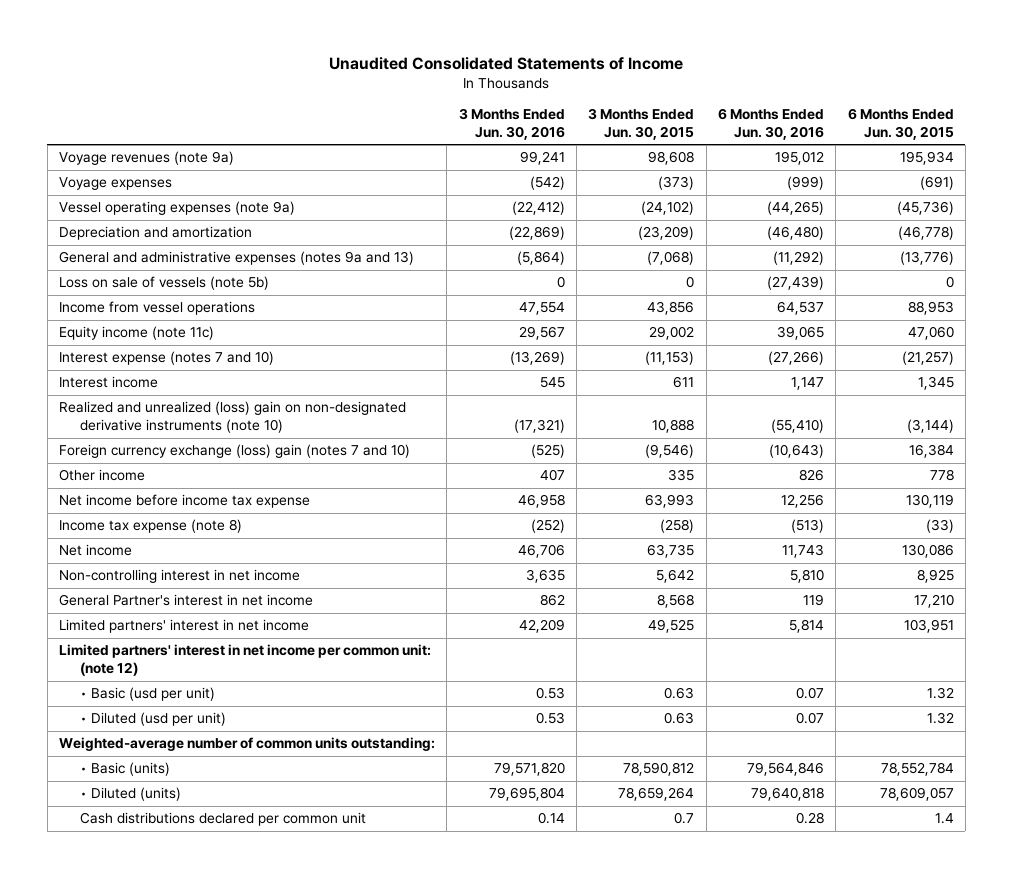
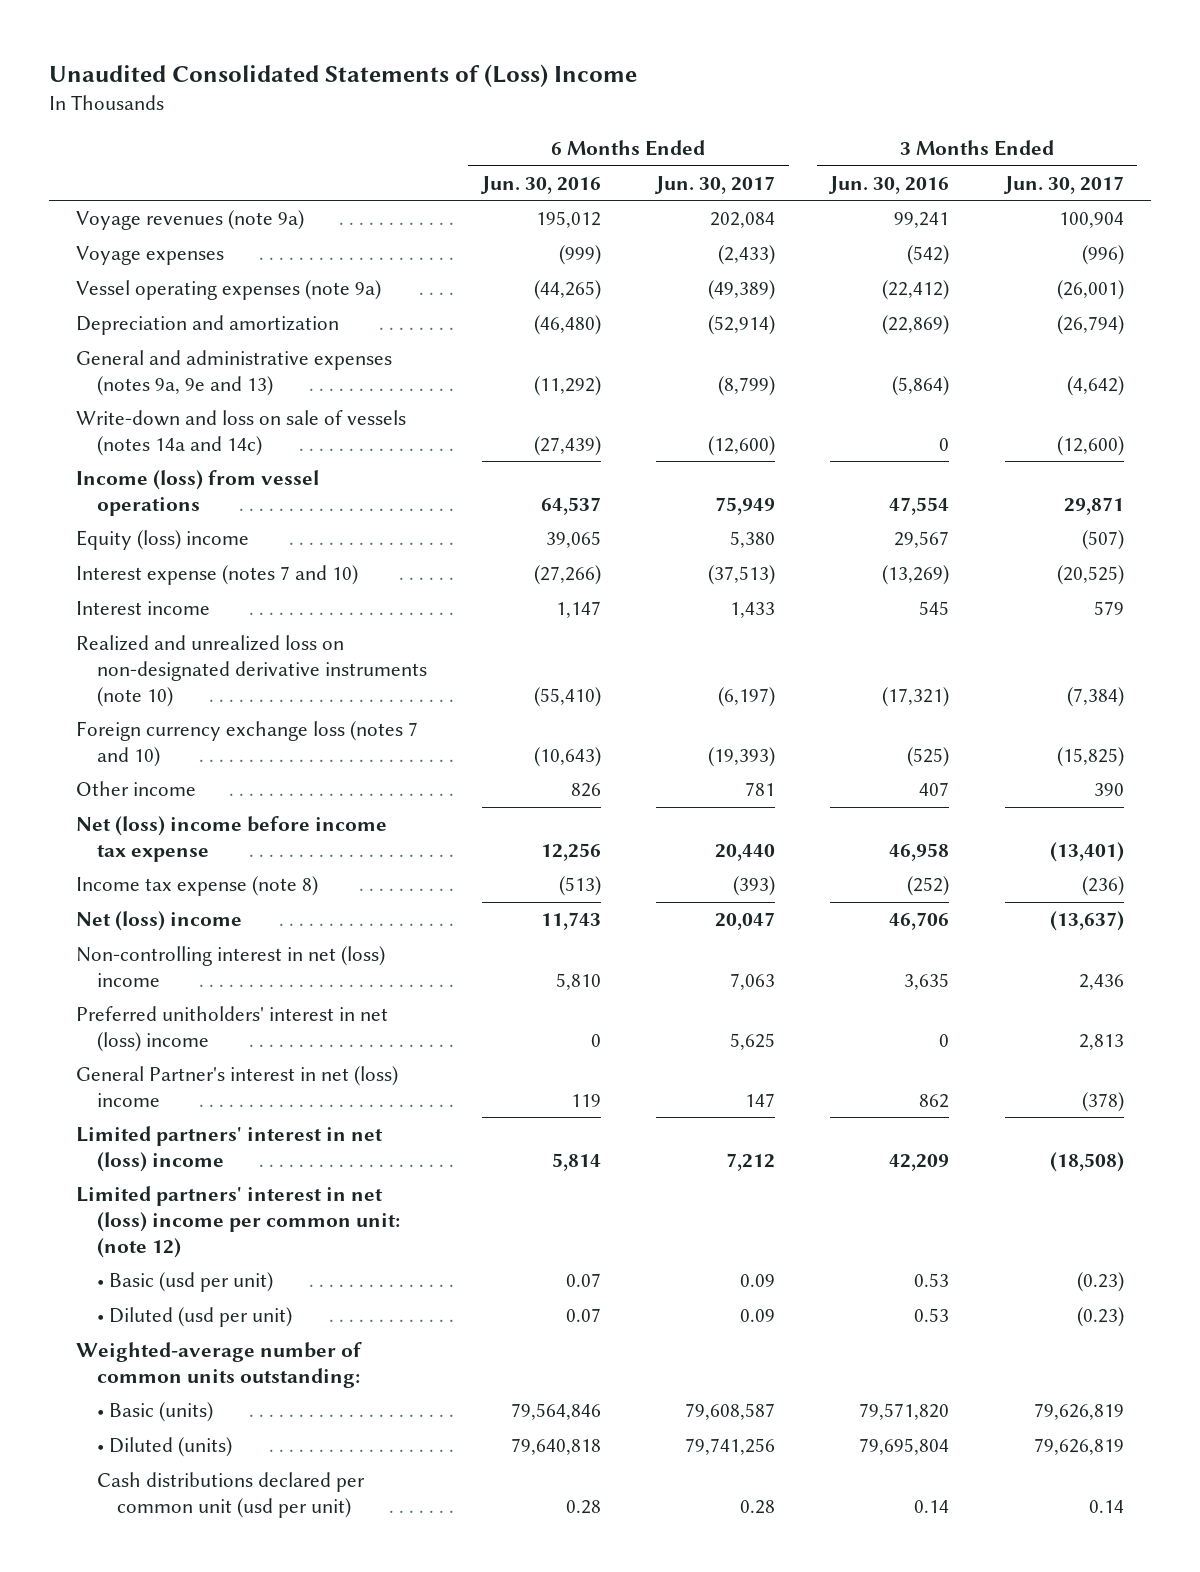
[329,56,684,70] Unaudited Consolidated Statements of Income -> [48,63,637,87] Unaudited Consolidated Statements of (Loss) Income
[588,107,695,140] 3 Months Ended Jun. 30, 2015 -> none
[847,107,954,140] 6 Months Ended Jun. 30, 2015 -> none
none -> [654,176,776,195] Jun. 30, 2017
none -> [1002,176,1124,195] Jun. 30, 2017
[59,251,415,266] General and administrative expenses (notes 9a and 13) -> [76,350,393,397] General and administrative expenses (notes 9a, 9e and 13)
[59,276,270,291] Loss on sale of vessels (note 5b) -> [76,410,407,457] Write-down and loss on sale of vessels (notes 14a and 14c)
[59,301,256,316] Income from vessel operations -> [76,470,320,517] Income (loss) from vessel operations
[59,326,215,341] Equity income (note 11c) -> [76,530,250,551] Equity (loss) income
[59,401,407,434] Realized and unrealized (loss) gain on non-designated derivative instruments (note 10) -> [76,635,427,707] Realized and unrealized loss on non-designated derivative instruments (note 10)
[59,444,411,459] Foreign currency exchange (loss) gain (notes 7 and 10) -> [76,721,419,768] Foreign currency exchange loss (notes 7 and 10)
[59,494,311,509] Net income before income tax expense -> [76,816,388,863] Net (loss) income before income tax expense
[59,544,133,557] Net income -> [76,911,243,932] Net (loss) income
[59,569,301,584] Non-controlling interest in net income -> [76,946,386,988] Non-controlling interest in net (loss) income
none -> [76,1006,389,1053] Preferred unitholders' interest in net (loss) income
[59,594,314,607] General Partner's interest in net income -> [76,1066,399,1108] General Partner's interest in net (loss) income
[59,619,310,634] Limited partners' interest in net income -> [76,1126,384,1173] Limited partners' interest in net (loss) income
[59,644,432,677] Limited partners' interest in net income per common unit: (note 12) -> [76,1186,400,1258] Limited partners' interest in net (loss) income per common unit: (note 12)
[79,812,366,827] Cash distributions declared per common unit -> [96,1472,365,1519] Cash distributions declared per common unit (usd per unit)

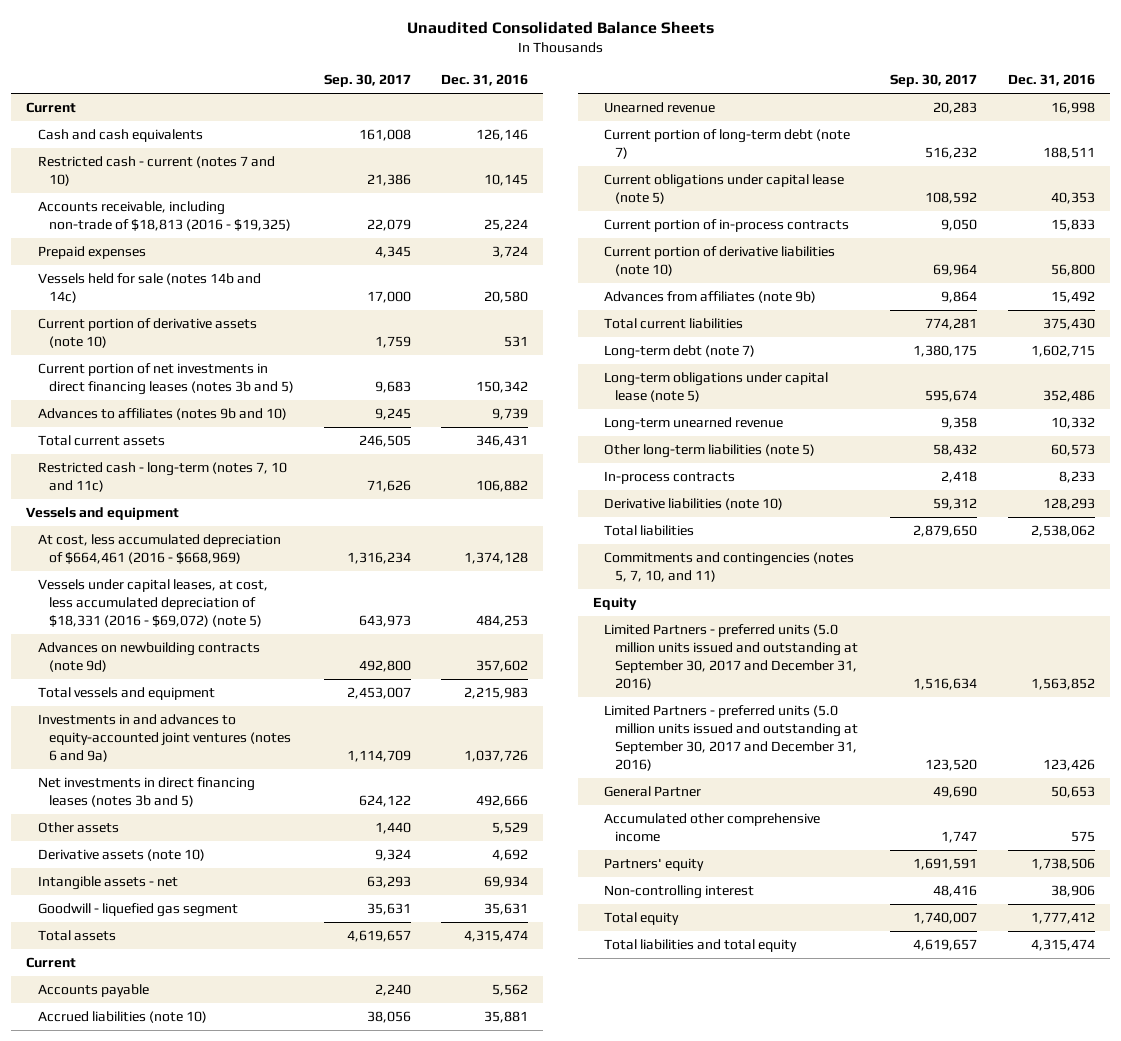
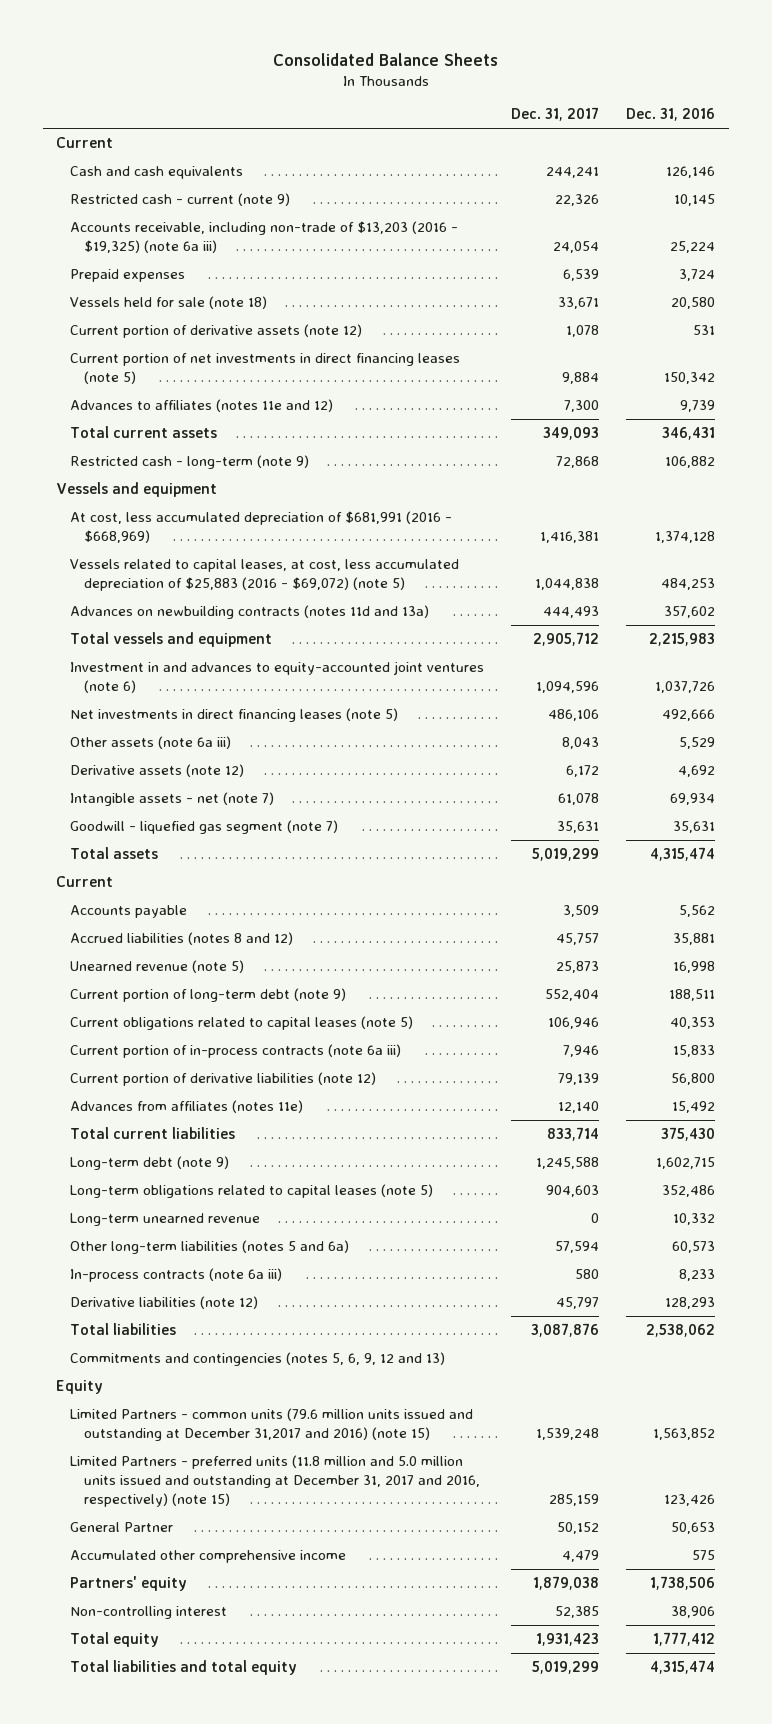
[406,21,714,35] Unaudited Consolidated Balance Sheets -> [272,52,498,66] Consolidated Balance Sheets
[323,74,411,88] Sep. 30, 2017 -> none
none -> [511,107,600,122] Dec. 31, 2017
[37,156,275,187] Restricted cash - current (notes 7 and 10) -> [69,193,290,207] Restricted cash - current (note 9)
[37,201,291,232] Accounts receivable, including non-trade of $18,813 (2016 - $19,325) -> [69,221,458,253] Accounts receivable, including non-trade of $13,203 (2016 - $19,325) (note 6a iii)
[37,273,261,304] Vessels held for sale (notes 14b and 14c) -> [69,296,267,310] Vessels held for sale (note 18)
[37,318,257,349] Current portion of derivative assets (note 10) -> [69,324,362,339] Current portion of derivative assets (note 12)
[37,363,294,396] Current portion of net investments in direct financing leases (notes 3b and 5) -> [69,353,460,384] Current portion of net investments in direct financing leases (note 5)
[37,408,287,421] Advances to affiliates (notes 9b and 10) -> [69,399,333,413] Advances to affiliates (notes 11e and 12)
[37,462,287,493] Restricted cash - long-term (notes 7, 10 and 11c) -> [69,455,309,470] Restricted cash - long-term (note 9)
[37,534,281,565] At cost, less accumulated depreciation of $664,461 (2016 - $668,969) -> [69,511,452,543] At cost, less accumulated depreciation of $681,991 (2016 - $668,969)
[37,579,268,627] Vessels under capital leases, at cost, less accumulated depreciation of $18,331 (2016 - $69,072) (note 5) -> [69,559,459,591] Vessels related to capital leases, at cost, less accumulated depreciation of $25,883 (2016 - $69,072) (note 5)
[37,642,260,673] Advances on newbuilding contracts (note 9d) -> [69,605,429,620] Advances on newbuilding contracts (notes 11d and 13a)
[37,714,291,762] Investments in and advances to equity-accounted joint ventures (notes 6 and 9a) -> [69,661,484,693] Investment in and advances to equity-accounted joint ventures (note 6)
[37,777,255,808] Net investments in direct financing leases (notes 3b and 5) -> [69,708,398,723] Net investments in direct financing leases (note 5)
[37,822,119,834] Other assets -> [69,736,231,750] Other assets (note 6a iii)
[37,849,205,862] Derivative assets (note 10) -> [69,764,244,778] Derivative assets (note 12)
[37,876,178,891] Intangible assets - net -> [69,792,274,807] Intangible assets - net (note 7)
[37,903,238,918] Goodwill - liquefied gas segment -> [69,820,338,835] Goodwill - liquefied gas segment (note 7)
[37,1011,207,1024] Accrued liabilities (note 10) -> [69,932,293,946] Accrued liabilities (notes 8 and 12)
[604,102,716,114] Unearned revenue -> [69,960,244,974] Unearned revenue (note 5)
[604,129,851,160] Current portion of long-term debt (note 7) -> [69,988,346,1003] Current portion of long-term debt (note 9)
[604,174,845,205] Current obligations under capital lease (note 5) -> [69,1016,413,1031] Current obligations related to capital leases (note 5)
[604,219,850,233] Current portion of in-process contracts -> [69,1044,401,1059] Current portion of in-process contracts (note 6a iii)
[604,246,836,277] Current portion of derivative liabilities (note 10) -> [69,1072,376,1087] Current portion of derivative liabilities (note 12)
[604,291,817,304] Advances from affiliates (note 9b) -> [69,1100,303,1114] Advances from affiliates (notes 11e)
[604,345,756,360] Long-term debt (note 7) -> [69,1156,229,1171] Long-term debt (note 9)
[604,372,829,403] Long-term obligations under capital lease (note 5) -> [69,1184,433,1199] Long-term obligations related to capital leases (note 5)
[604,444,816,459] Other long-term liabilities (note 5) -> [69,1240,349,1255] Other long-term liabilities (notes 5 and 6a)
[604,471,736,485] In-process contracts -> [69,1268,282,1283] In-process contracts (note 6a iii)
[604,498,784,511] Derivative liabilities (note 10) -> [69,1296,258,1310] Derivative liabilities (note 12)
[604,552,855,583] Commitments and contingencies (notes 5, 7, 10, and 11) -> [69,1352,445,1367] Commitments and contingencies (notes 5, 6, 9, 12 and 13)
[604,624,859,690] Limited Partners - preferred units (5.0 million units issued and outstanding at September 30, 2017 and December 31, 2016) -> [69,1408,473,1441] Limited Partners - common units (79.6 million units issued and outstanding at December 31,2017 and 2016) (note 15)
[604,705,859,771] Limited Partners - preferred units (5.0 million units issued and outstanding at September 30, 2017 and December 31, 2016) -> [69,1455,480,1507] Limited Partners - preferred units (11.8 million and 5.0 million units issued and outstanding at December 31, 2017 and 2016, respectively) (note 15)

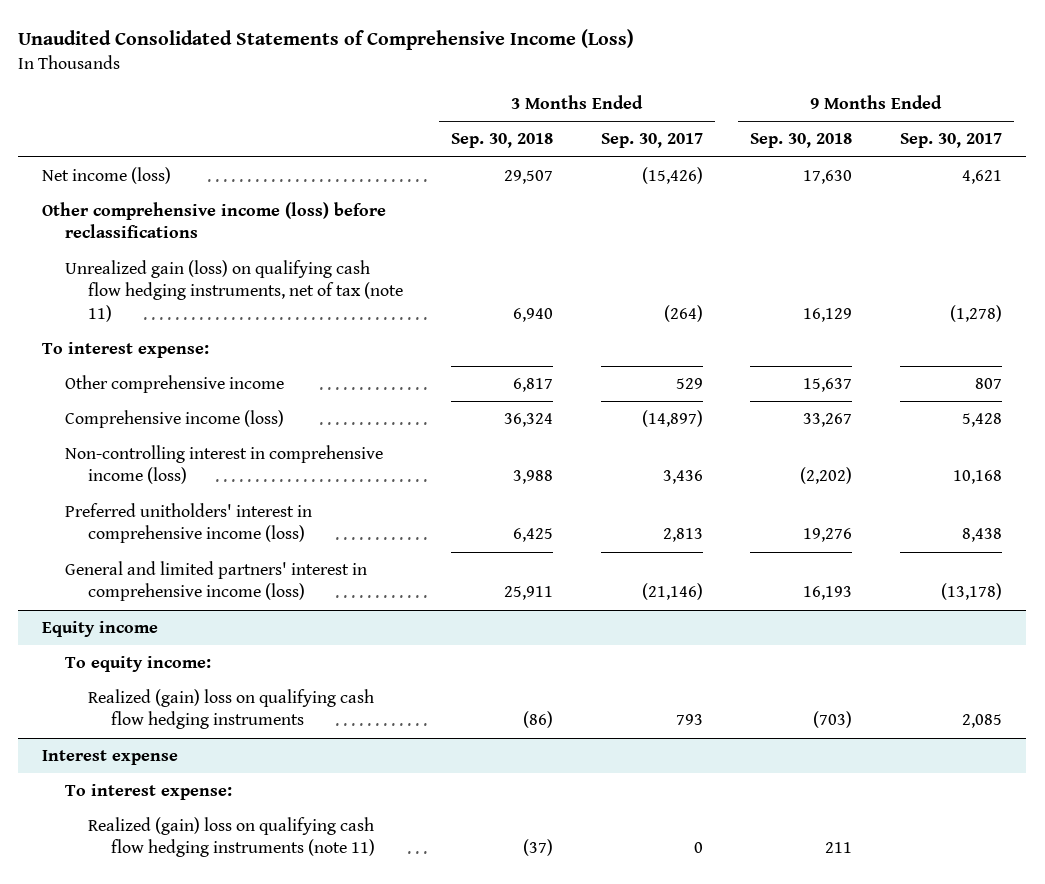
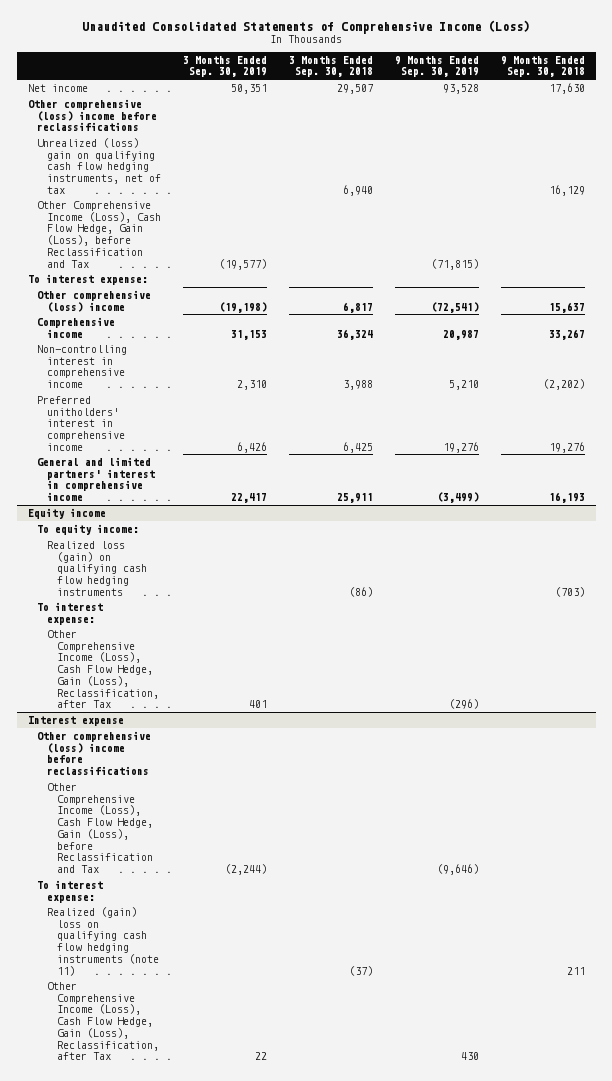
[600,133,703,149] Sep. 30, 2017 -> none
[900,133,1003,149] Sep. 30, 2017 -> none
none -> [182,55,267,78] 3 Months Ended Sep. 30, 2019
none -> [394,55,479,78] 9 Months Ended Sep. 30, 2019
[42,166,172,184] Net income (loss) -> [27,83,88,92] Net income
[42,201,387,239] Other comprehensive income (loss) before reclassifications -> [27,98,158,132] Other comprehensive (loss) income before reclassifications
[64,259,403,322] Unrealized gain (loss) on qualifying cash flow hedging instruments, net of tax (note 11) -> [37,137,161,194] Unrealized (loss) gain on qualifying cash flow hedging instruments, net of tax
none -> [37,200,161,268] Other Comprehensive Income (Loss), Cash Flow Hedge, Gain (Loss), before Reclassification and Tax
[64,374,284,393] Other comprehensive income -> [37,289,152,312] Other comprehensive (loss) income
[64,409,284,428] Comprehensive income (loss) -> [37,316,116,338] Comprehensive income
[64,444,383,485] Non-controlling interest in comprehensive income (loss) -> [37,344,128,389] Non-controlling interest in comprehensive income
[64,502,312,544] Preferred unitholders' interest in comprehensive income (loss) -> [37,395,125,451] Preferred unitholders' interest in comprehensive income
[64,560,367,602] General and limited partners' interest in comprehensive income (loss) -> [37,456,155,502] General and limited partners' interest in comprehensive income
[87,688,374,730] Realized (gain) loss on qualifying cash flow hedging instruments -> [46,540,147,596] Realized loss (gain) on qualifying cash flow hedging instruments
none -> [37,601,104,625] To interest expense:
none -> [46,629,159,709] Other Comprehensive Income (Loss), Cash Flow Hedge, Gain (Loss), Reclassification, after Tax
none -> [37,730,152,776] Other comprehensive (loss) income before reclassifications
none -> [46,782,153,874] Other Comprehensive Income (Loss), Cash Flow Hedge, Gain (Loss), before Reclassification and Tax
none -> [46,981,159,1061] Other Comprehensive Income (Loss), Cash Flow Hedge, Gain (Loss), Reclassification, after Tax

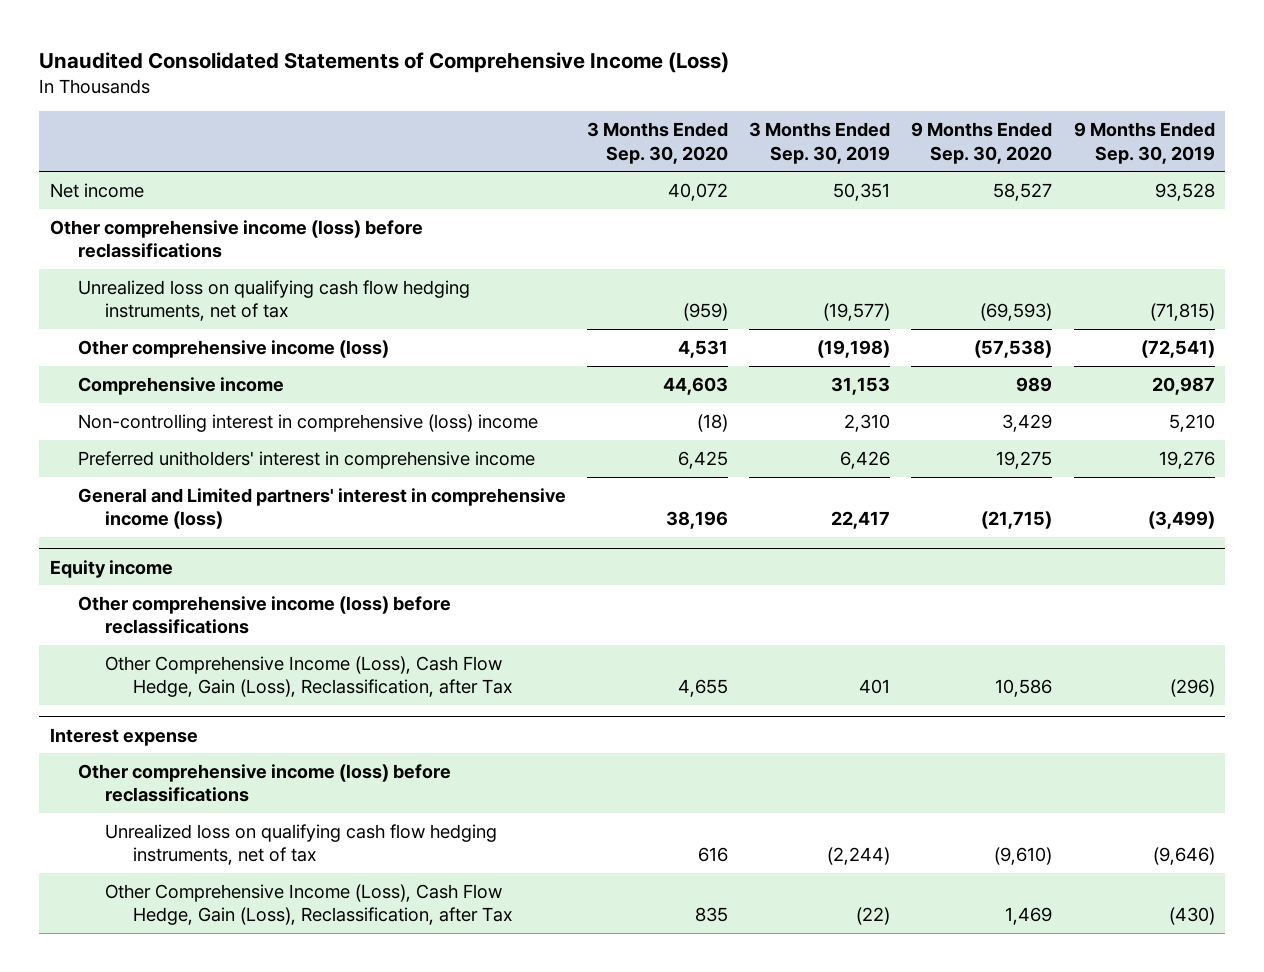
[288,55,373,78] 3 Months Ended Sep. 30, 2018 -> none
[500,55,585,78] 9 Months Ended Sep. 30, 2018 -> none
none -> [586,122,728,164] 3 Months Ended Sep. 30, 2020
none -> [911,122,1053,164] 9 Months Ended Sep. 30, 2020
[37,137,161,194] Unrealized (loss) gain on qualifying cash flow hedging instruments, net of tax -> none
[27,273,148,285] To interest expense: -> none
[27,98,158,132] Other comprehensive (loss) income before reclassifications -> [49,219,423,259] Other comprehensive income (loss) before reclassifications
[37,200,161,268] Other Comprehensive Income (Loss), Cash Flow Hedge, Gain (Loss), before Reclassification and Tax -> [77,279,470,322] Unrealized loss on qualifying cash flow hedging instruments, net of tax
[37,289,152,312] Other comprehensive (loss) income -> [77,339,389,358] Other comprehensive income (loss)
[37,344,128,389] Non-controlling interest in comprehensive income -> [77,413,538,432] Non-controlling interest in comprehensive (loss) income
[37,456,155,502] General and limited partners' interest in comprehensive income -> [77,487,566,530] General and Limited partners' interest in comprehensive income (loss)
[37,523,140,535] To equity income: -> none
[46,540,147,596] Realized loss (gain) on qualifying cash flow hedging instruments -> none
[37,601,104,625] To interest expense: -> none
none -> [77,595,451,635] Other comprehensive income (loss) before reclassifications
[37,879,104,903] To interest expense: -> none
[46,906,159,976] Realized (gain) loss on qualifying cash flow hedging instruments (note 11) -> none
[37,730,152,776] Other comprehensive (loss) income before reclassifications -> [77,763,451,803] Other comprehensive income (loss) before reclassifications
[46,782,153,874] Other Comprehensive Income (Loss), Cash Flow Hedge, Gain (Loss), before Reclassification and Tax -> [105,823,498,866] Unrealized loss on qualifying cash flow hedging instruments, net of tax
[254,1052,267,1061] 22 -> [856,907,891,926] (22)
[460,1052,479,1061] 430 -> [1168,907,1215,926] (430)

